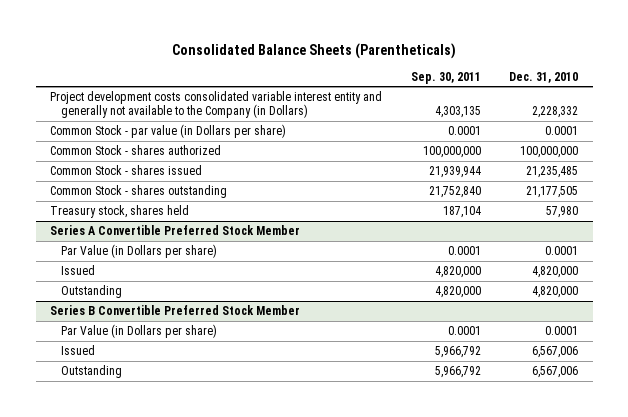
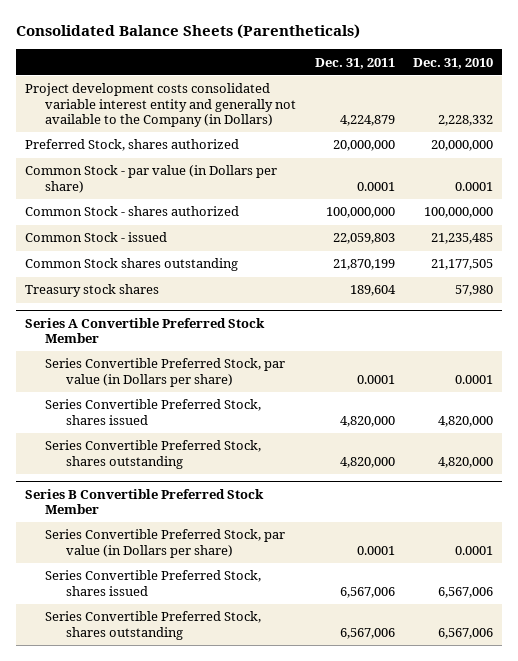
[410,71,481,84] Sep. 30, 2011 -> none
none -> [314,57,395,69] Dec. 31, 2011
none -> [24,139,239,152] Preferred Stock, shares authorized
[49,165,202,176] Common Stock - shares issued -> [24,232,167,243] Common Stock - issued
[49,185,227,199] Common Stock - shares outstanding -> [24,258,238,272] Common Stock shares outstanding
[49,205,189,219] Treasury stock, shares held -> [24,284,159,298] Treasury stock shares
[60,244,217,259] Par Value (in Dollars per share) -> [45,358,286,387] Series Convertible Preferred Stock, par value (in Dollars per share)
[60,265,95,276] Issued -> [45,399,262,425] Series Convertible Preferred Stock, shares issued
[60,285,122,299] Outstanding -> [45,440,262,469] Series Convertible Preferred Stock, shares outstanding
[60,324,217,339] Par Value (in Dollars per share) -> [45,529,286,558] Series Convertible Preferred Stock, par value (in Dollars per share)
[60,345,95,356] Issued -> [45,570,262,596] Series Convertible Preferred Stock, shares issued
[60,365,122,379] Outstanding -> [45,611,262,640] Series Convertible Preferred Stock, shares outstanding

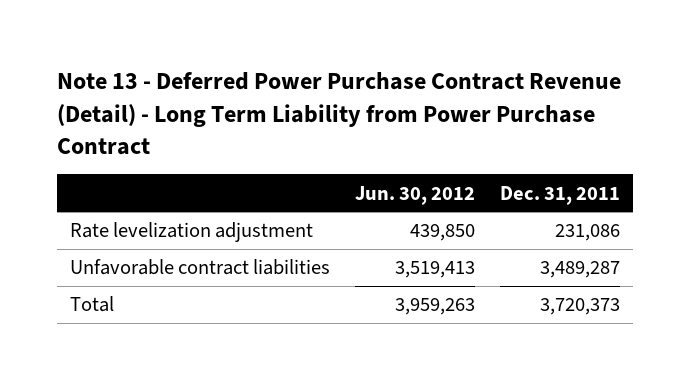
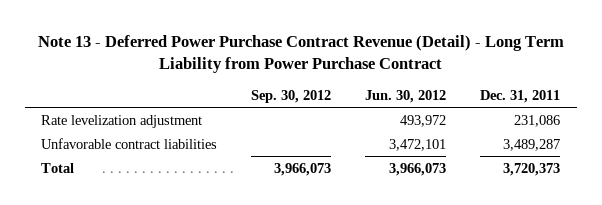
none -> [251,90,332,104] Sep. 30, 2012
[410,224,476,242] 439,850 -> [400,114,447,127] 493,972
[395,261,476,279] 3,519,413 -> [389,138,447,151] 3,472,101
[395,298,476,316] 3,959,263 -> [389,162,447,176] 3,966,073

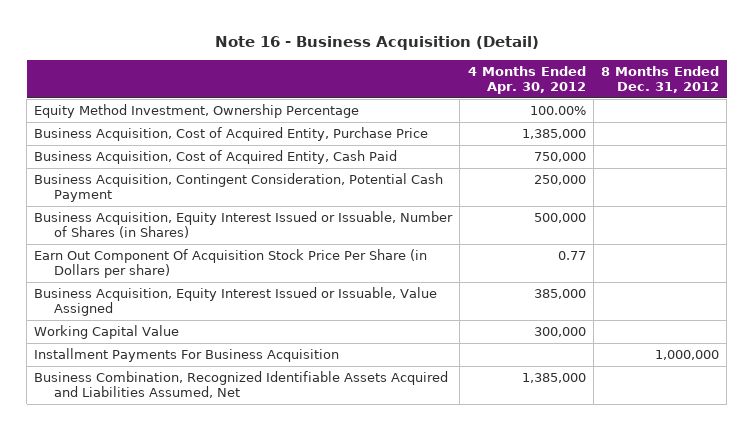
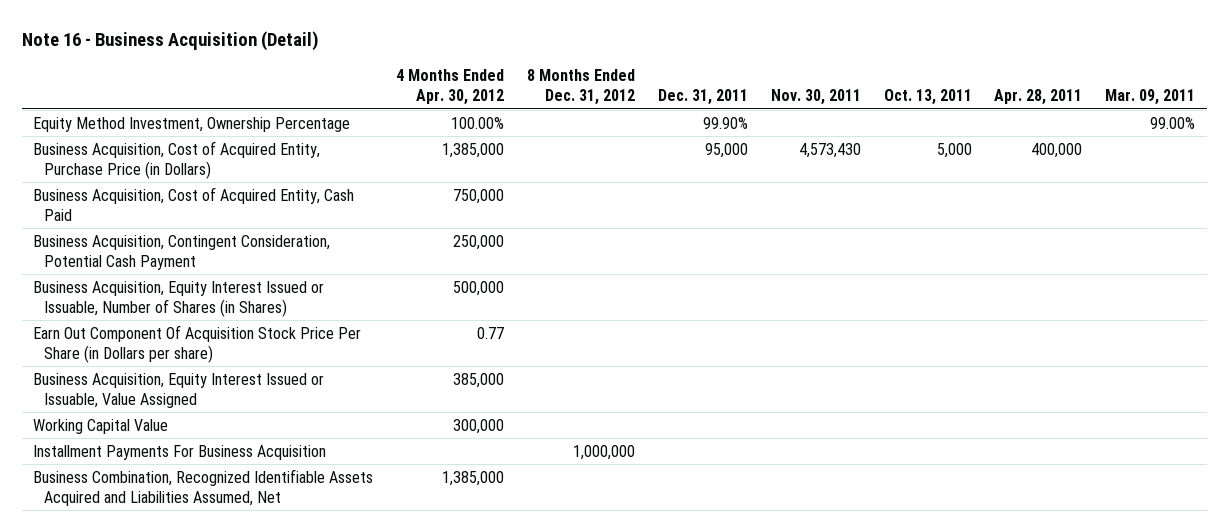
none -> [657,89,748,106] Dec. 31, 2011
none -> [770,89,861,106] Nov. 30, 2011
none -> [883,89,972,106] Oct. 13, 2011
none -> [994,89,1083,106] Apr. 28, 2011
none -> [1105,89,1196,106] Mar. 09, 2011
[34,127,429,142] Business Acquisition, Cost of Acquired Entity, Purchase Price -> [32,140,320,180] Business Acquisition, Cost of Acquired Entity, Purchase Price (in Dollars)

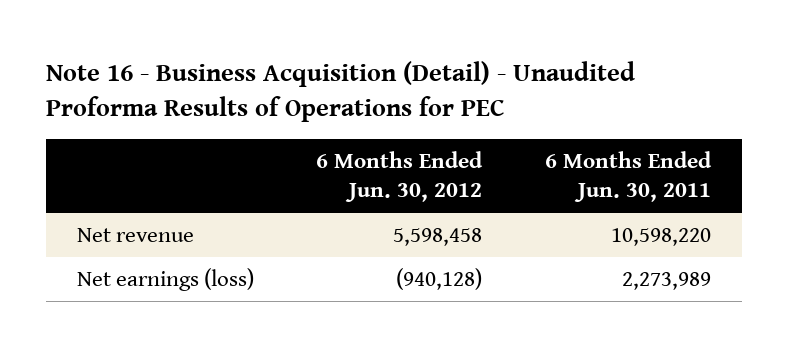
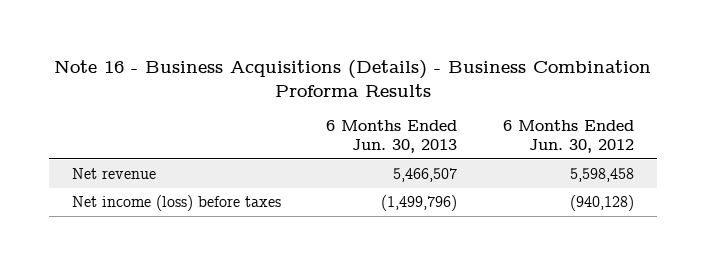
[45,60,635,123] Note 16 - Business Acquisition (Detail) - Unaudited Proforma Results of Operations for PEC -> [53,59,651,97] Note 16 - Business Acquisitions (Details) - Business Combination Proforma Results
[544,151,712,203] 6 Months Ended Jun. 30, 2011 -> none
none -> [326,120,458,154] 6 Months Ended Jun. 30, 2013
[76,267,254,291] Net earnings (loss) -> [71,195,281,212] Net income (loss) before taxes

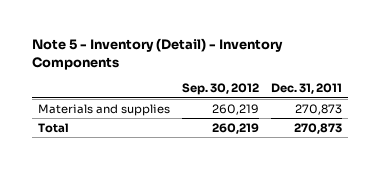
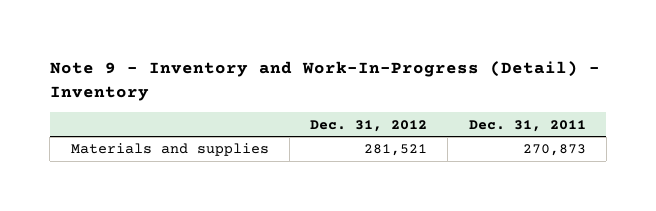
[31,38,283,70] Note 5 - Inventory (Detail) - Inventory Components -> [49,61,600,102] Note 9 - Inventory and Work-In-Progress (Detail) - Inventory
[181,83,259,96] Sep. 30, 2012 -> none
none -> [310,119,428,132] Dec. 31, 2012
[37,122,69,133] Total -> none

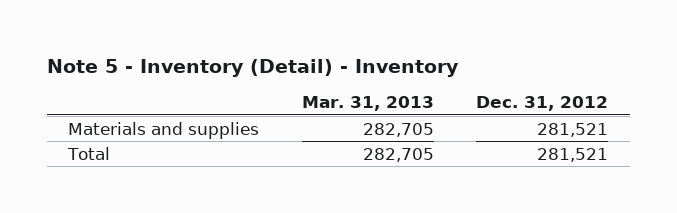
[49,61,600,102] Note 9 - Inventory and Work-In-Progress (Detail) - Inventory -> [47,58,460,77] Note 5 - Inventory (Detail) - Inventory
[468,119,586,132] Dec. 31, 2011 -> none
none -> [301,96,434,112] Mar. 31, 2013
none -> [67,146,111,160] Total

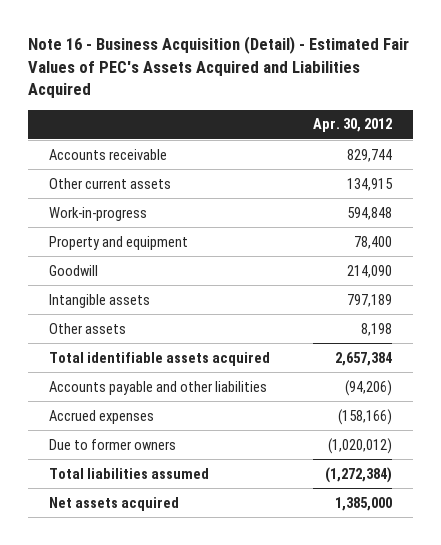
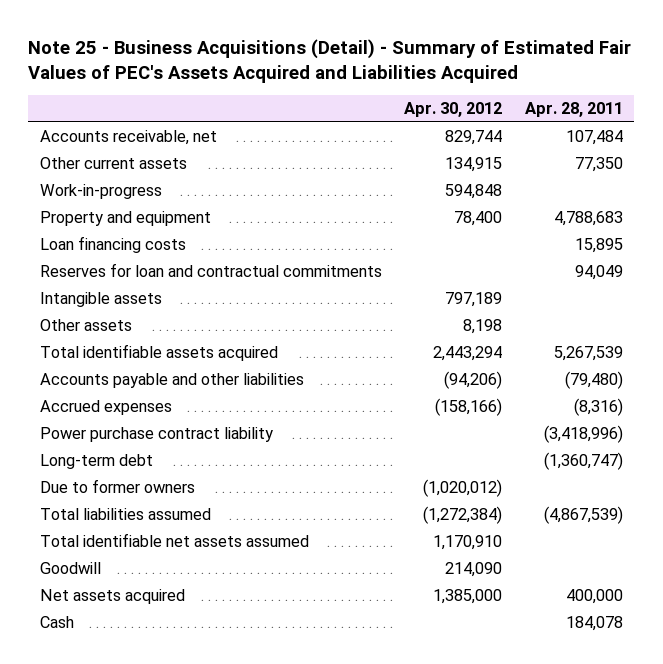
[28,36,410,99] Note 16 - Business Acquisition (Detail) - Estimated Fair Values of PEC's Assets Acquired and Liabilities Acquired -> [28,38,632,84] Note 25 - Business Acquisitions (Detail) - Summary of Estimated Fair Values of PEC's Assets Acquired and Liabilities Acquired
none -> [524,102,623,118] Apr. 28, 2011
[49,148,168,160] Accounts receivable -> [39,130,217,146] Accounts receivable, net
none -> [39,236,186,254] Loan financing costs
none -> [39,263,382,278] Reserves for loan and contractual commitments
[334,351,392,366] 2,657,384 -> [433,346,503,362] 2,443,294
none -> [39,427,273,443] Power purchase contract liability
none -> [39,454,153,470] Long-term debt
none -> [39,533,309,548] Total identifiable net assets assumed
[49,264,99,276] Goodwill -> [39,562,101,575] Goodwill
none -> [39,616,74,629] Cash

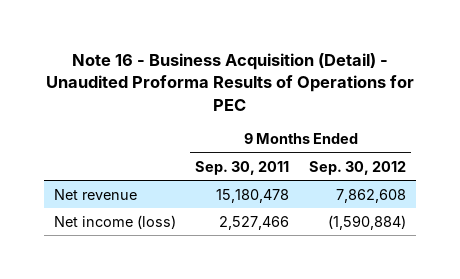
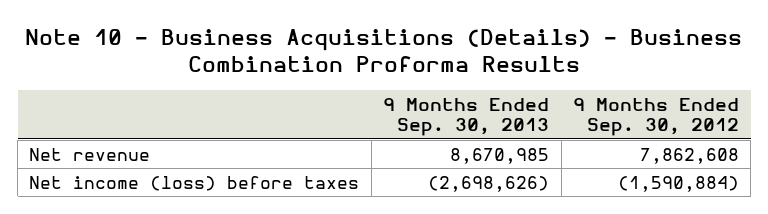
[45,53,414,111] Note 16 - Business Acquisition (Detail) - Unaudited Proforma Results of Operations for PEC -> [25,28,743,73] Note 10 - Business Acquisitions (Details) - Business Combination Proforma Results
[195,160,290,175] Sep. 30, 2011 -> none
none -> [383,97,550,137] 9 Months Ended Sep. 30, 2013
[53,214,176,229] Net income (loss) -> [29,175,360,191] Net income (loss) before taxes

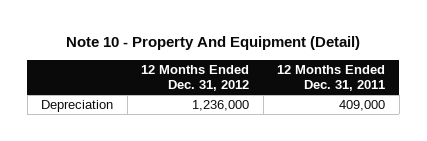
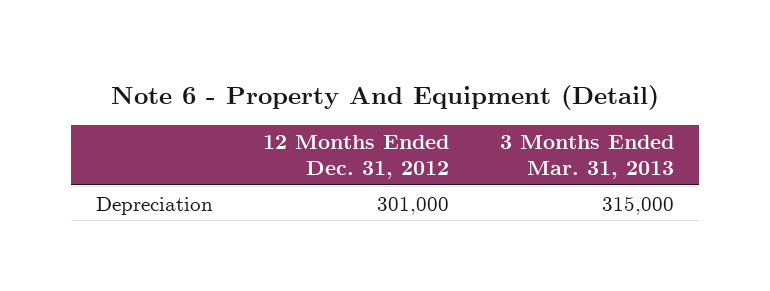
[66,36,361,51] Note 10 - Property And Equipment (Detail) -> [110,84,659,110] Note 6 - Property And Equipment (Detail)
[277,65,386,92] 12 Months Ended Dec. 31, 2011 -> none
none -> [499,135,674,179] 3 Months Ended Mar. 31, 2013
[192,99,250,111] 1,236,000 -> [377,196,450,215] 301,000

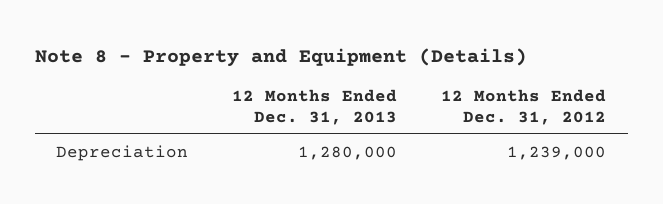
[110,84,659,110] Note 6 - Property And Equipment (Detail) -> [34,47,527,67] Note 8 - Property and Equipment (Details)
[499,135,674,179] 3 Months Ended Mar. 31, 2013 -> none
none -> [232,89,398,125] 12 Months Ended Dec. 31, 2013
[377,196,450,215] 301,000 -> [507,146,607,161] 1,239,000

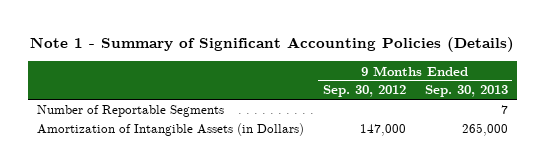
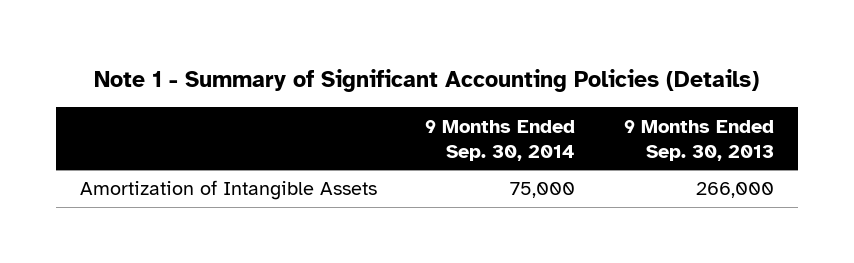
[322,85,406,98] Sep. 30, 2012 -> none
none -> [425,119,576,161] 9 Months Ended Sep. 30, 2014
[37,105,225,118] Number of Reportable Segments -> none
[37,123,305,137] Amortization of Intangible Assets (in Dollars) -> [80,180,378,201] Amortization of Intangible Assets
[461,123,508,137] 265,000 -> [695,182,774,199] 266,000

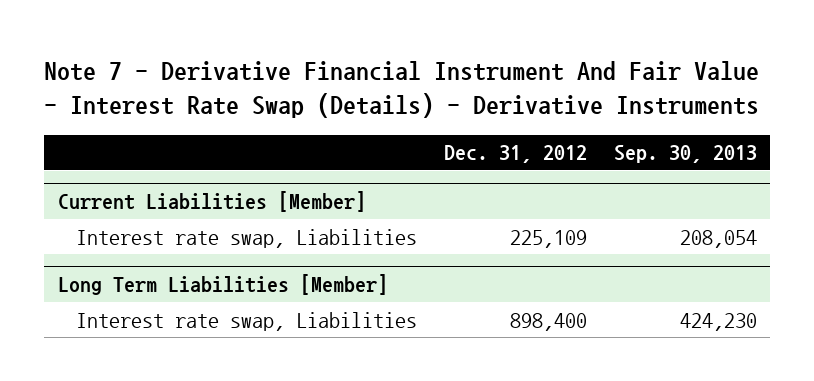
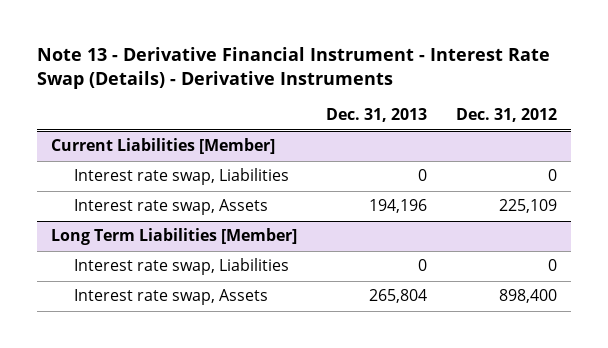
[44,60,760,118] Note 7 - Derivative Financial Instrument And Fair Value - Interest Rate Swap (Details) - Derivative Instruments -> [37,46,551,89] Note 13 - Derivative Financial Instrument - Interest Rate Swap (Details) - Derivative Instruments
[613,145,757,164] Sep. 30, 2013 -> none
none -> [325,108,427,123] Dec. 31, 2013
[509,229,587,248] 225,109 -> [547,169,557,182] 0
none -> [73,199,268,216] Interest rate swap, Assets
[509,312,587,331] 898,400 -> [547,259,557,272] 0
none -> [73,289,268,306] Interest rate swap, Assets

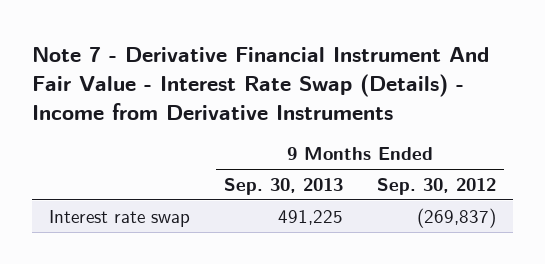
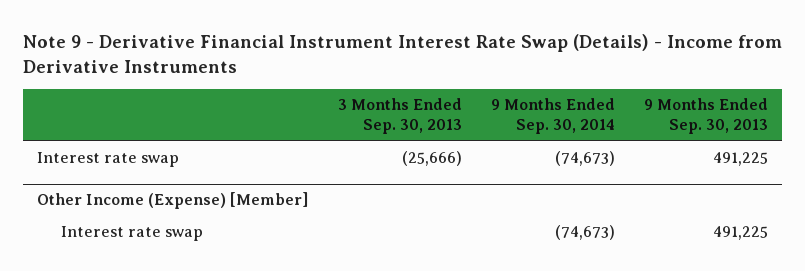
[32,46,490,120] Note 7 - Derivative Financial Instrument And Fair Value - Interest Rate Swap (Details) - Income from Derivative Instruments -> [22,33,782,73] Note 9 - Derivative Financial Instrument Interest Rate Swap (Details) - Income from Derivative Instruments
[376,177,496,195] Sep. 30, 2012 -> none
none -> [337,98,462,135] 3 Months Ended Sep. 30, 2013
none -> [490,98,615,135] 9 Months Ended Sep. 30, 2014
none -> [37,192,309,210] Other Income (Expense) [Member]
none -> [61,226,204,242] Interest rate swap

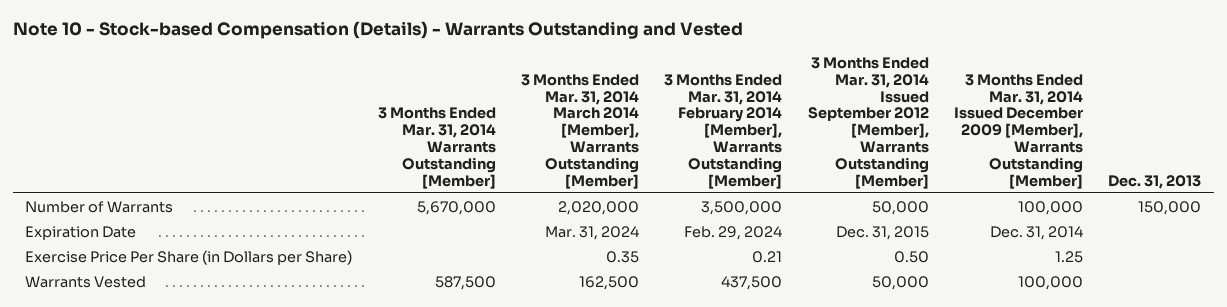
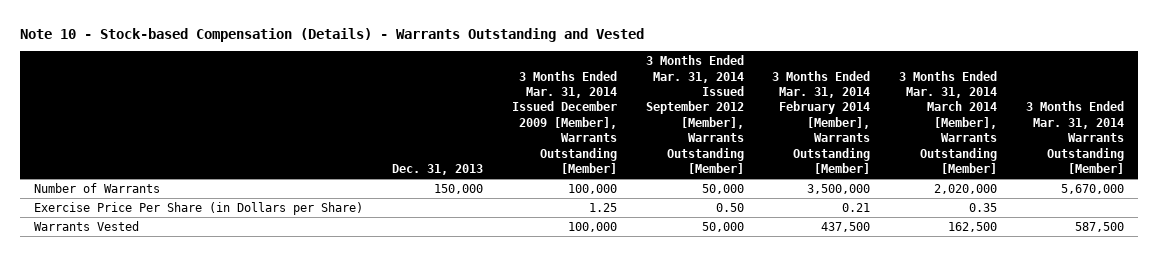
[25,225,137,240] Expiration Date -> none

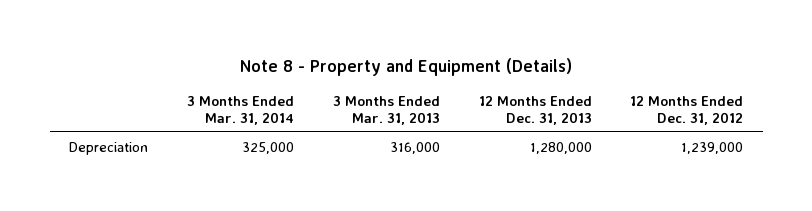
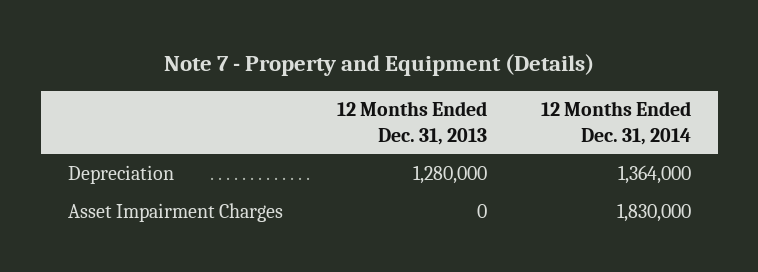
[240,58,573,77] Note 8 - Property and Equipment (Details) -> [164,54,595,77] Note 7 - Property and Equipment (Details)
[186,95,294,125] 3 Months Ended Mar. 31, 2014 -> none
[332,95,440,125] 3 Months Ended Mar. 31, 2013 -> none
[630,95,744,125] 12 Months Ended Dec. 31, 2012 -> none
none -> [540,101,691,145] 12 Months Ended Dec. 31, 2014
none -> [67,203,283,223] Asset Impairment Charges

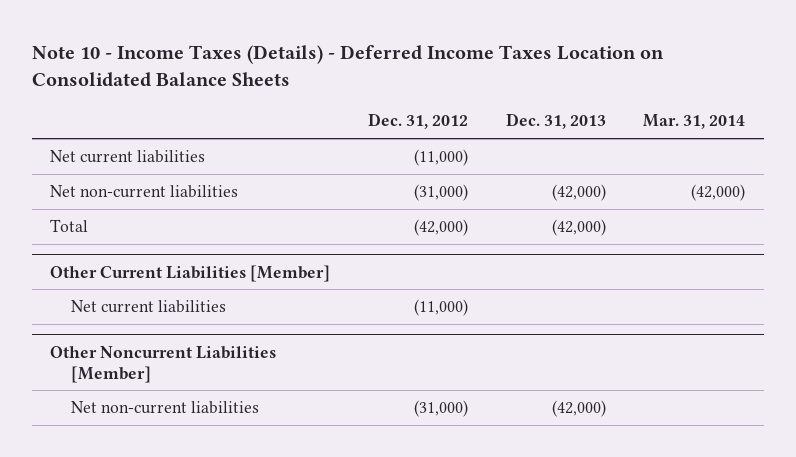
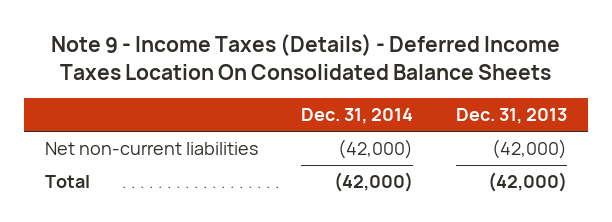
[31,44,664,87] Note 10 - Income Taxes (Details) - Deferred Income Taxes Location on Consolidated Balance Sheets -> [51,34,561,81] Note 9 - Income Taxes (Details) - Deferred Income Taxes Location On Consolidated Balance Sheets
[368,113,469,130] Dec. 31, 2012 -> none
[643,114,746,130] Mar. 31, 2014 -> none
none -> [301,108,414,125] Dec. 31, 2014
[50,149,206,163] Net current liabilities -> none
[50,264,331,282] Other Current Liabilities [Member] -> none
[71,299,227,313] Net current liabilities -> none
[50,345,277,383] Other Noncurrent Liabilities [Member] -> none
[71,400,260,414] Net non-current liabilities -> none

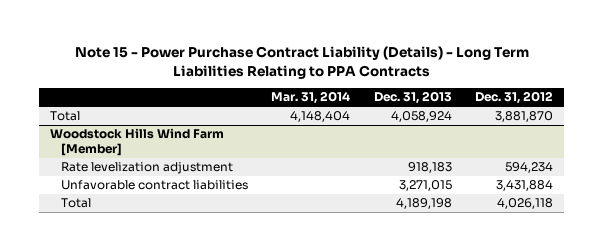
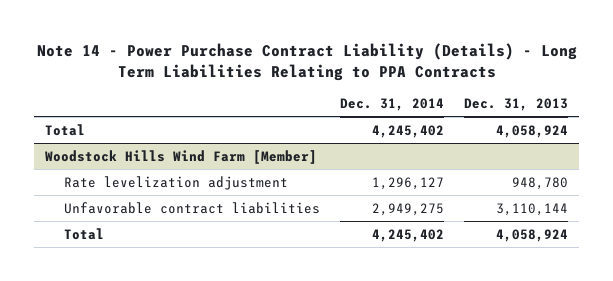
[74,46,529,79] Note 15 - Power Purchase Contract Liability (Details) - Long Term Liabilities Relating to PPA Contracts -> [36,42,577,81] Note 14 - Power Purchase Contract Liability (Details) - Long Term Liabilities Relating to PPA Contracts
[271,91,351,105] Mar. 31, 2014 -> none
[474,91,553,105] Dec. 31, 2012 -> none
none -> [340,97,445,111] Dec. 31, 2014
[407,162,452,174] 918,183 -> [512,176,569,190] 948,780
[398,180,452,192] 3,271,015 -> [496,202,569,216] 3,110,144
[395,198,452,210] 4,189,198 -> [496,228,569,242] 4,058,924

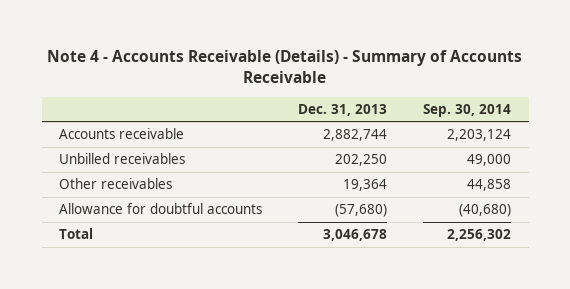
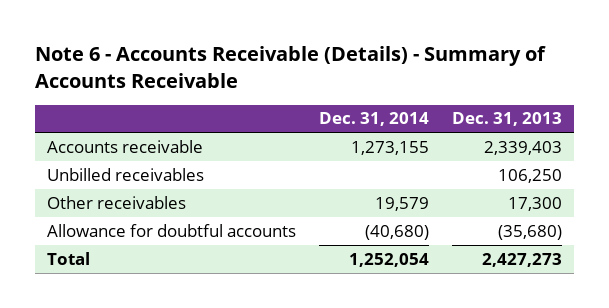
[47,50,523,84] Note 4 - Accounts Receivable (Details) - Summary of Accounts Receivable -> [35,46,547,88] Note 6 - Accounts Receivable (Details) - Summary of Accounts Receivable
[422,103,511,117] Sep. 30, 2014 -> none
none -> [319,112,430,127] Dec. 31, 2014
[323,129,388,142] 2,882,744 -> [484,140,563,155] 2,339,403
[335,154,388,167] 202,250 -> [498,168,563,183] 106,250
[343,179,388,192] 19,364 -> [508,196,563,211] 17,300
[335,204,388,218] (57,680) -> [498,224,563,240] (35,680)
[323,229,388,242] 3,046,678 -> [482,252,563,267] 2,427,273

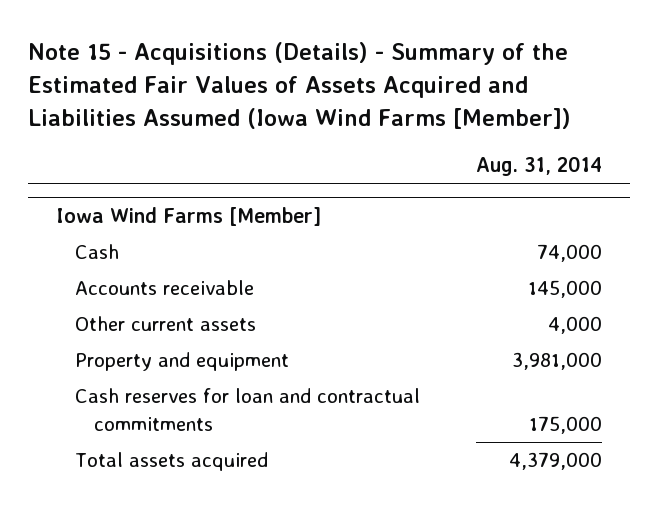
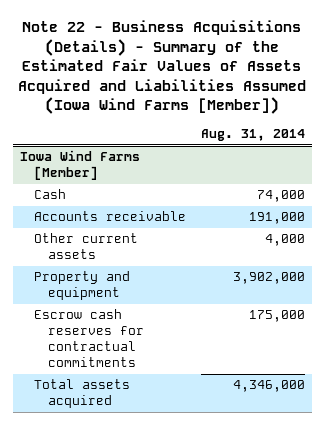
[27,42,571,129] Note 15 - Acquisitions (Details) - Summary of the Estimated Fair Values of Assets Acquired and Liabilities Assumed (Iowa Wind Farms [Member]) -> [18,20,307,115] Note 22 - Business Acquisitions (Details) - Summary of the Estimated Fair Values of Assets Acquired and Liabilities Assumed (Iowa Wind Farms [Member])
[527,280,602,299] 145,000 -> [248,212,305,225] 191,000
[511,352,602,371] 3,981,000 -> [232,272,305,285] 3,902,000
[74,388,420,431] Cash reserves for loan and contractual commitments -> [34,309,145,368] Escrow cash reserves for contractual commitments
[508,452,602,471] 4,379,000 -> [232,380,305,393] 4,346,000

